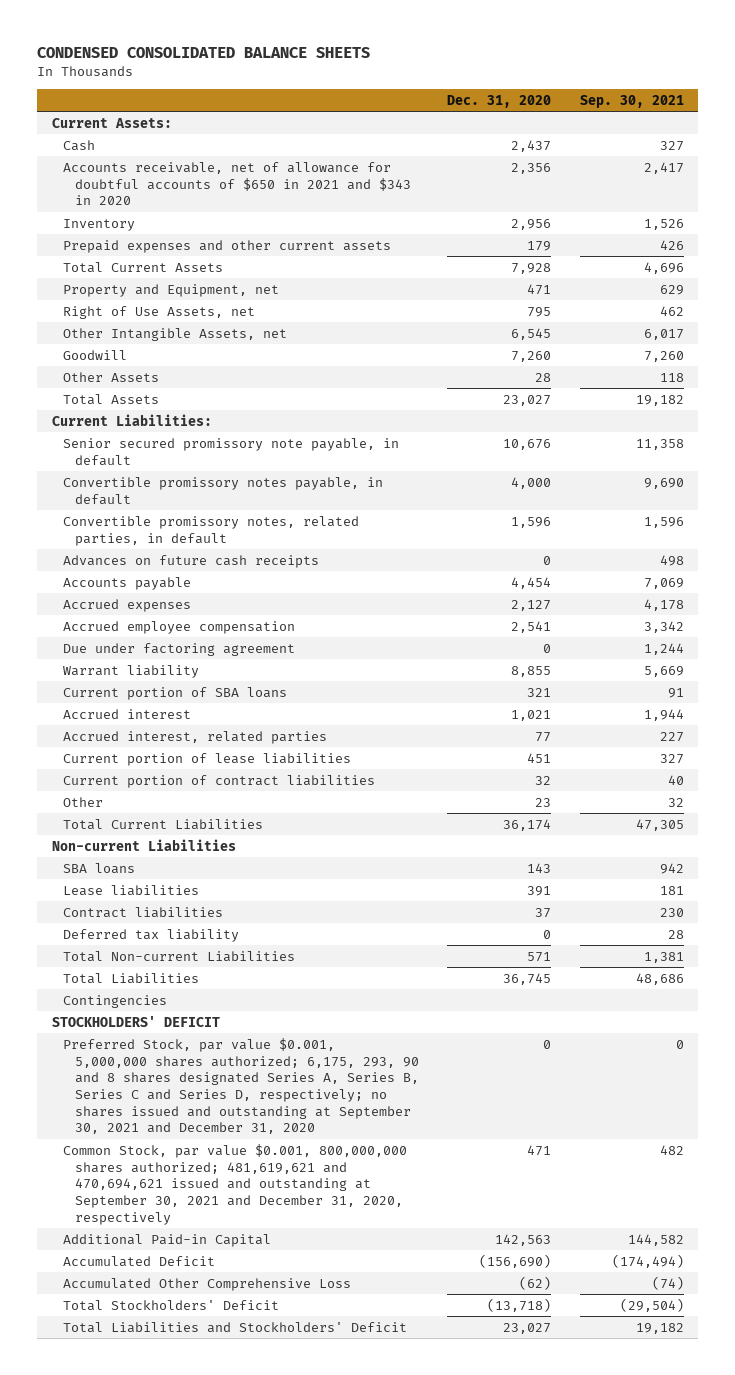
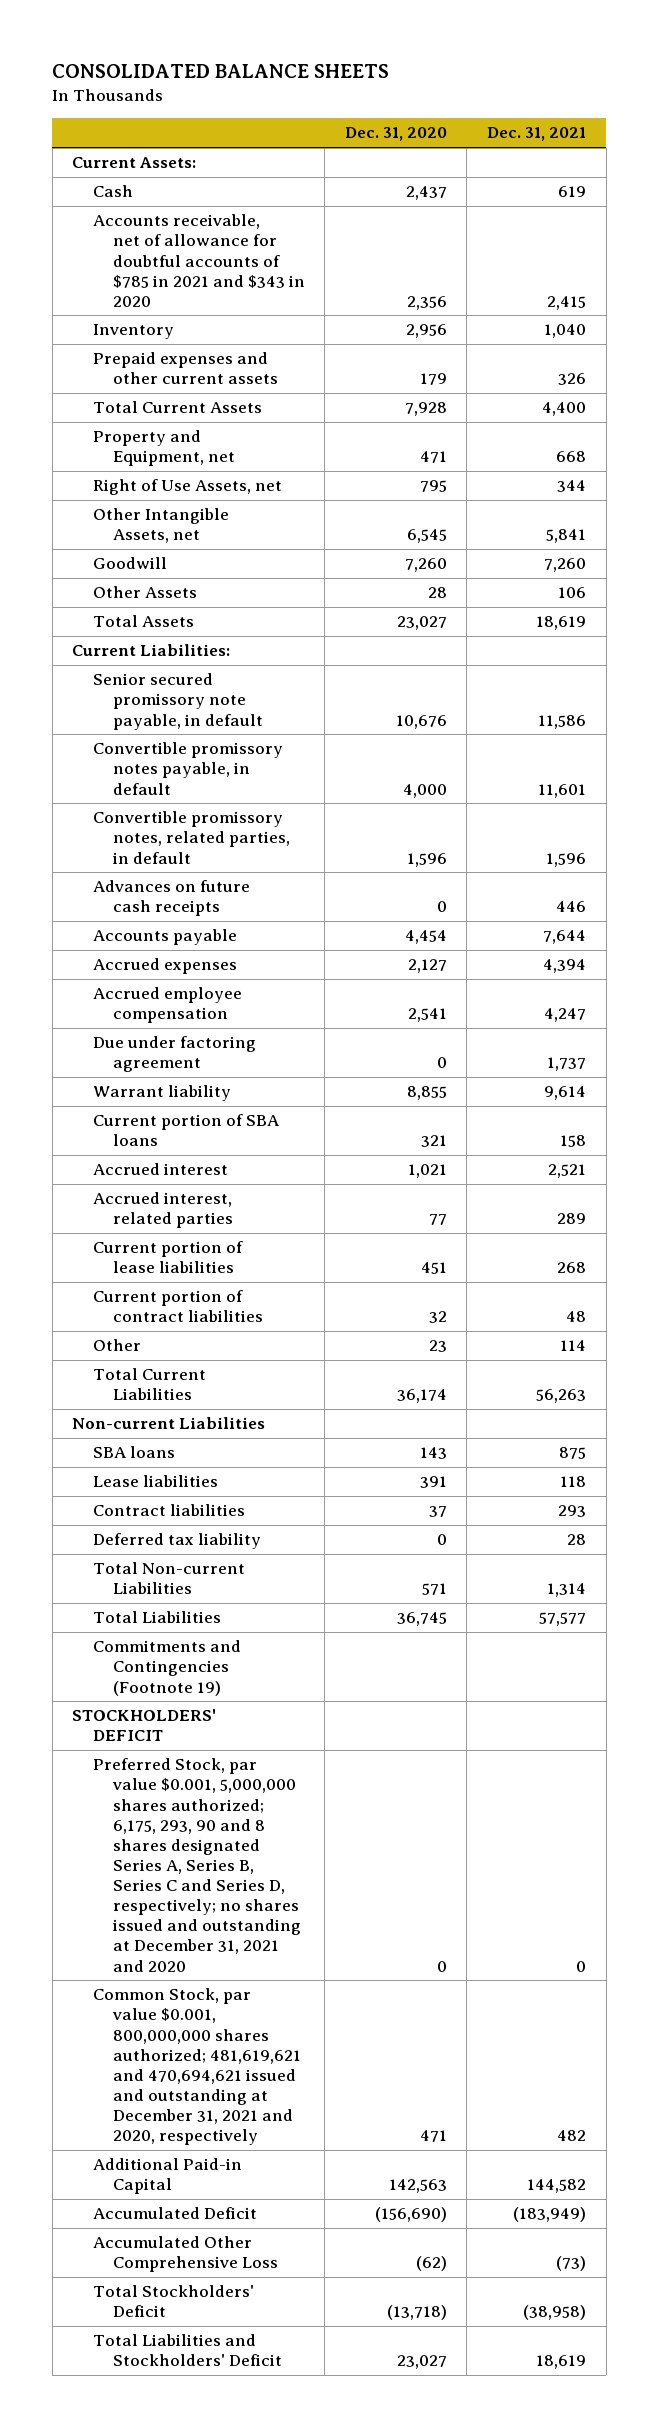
[37,46,371,58] CONDENSED CONSOLIDATED BALANCE SHEETS -> [52,64,390,79] CONSOLIDATED BALANCE SHEETS
[579,94,684,108] Sep. 30, 2021 -> none
none -> [487,127,587,142] Dec. 31, 2021
[63,161,412,206] Accounts receivable, net of allowance for doubtful accounts of $650 in 2021 and $343 in 2020 -> [92,214,305,307] Accounts receivable, net of allowance for doubtful accounts of $785 in 2021 and $343 in 2020
[63,994,168,1008] Contingencies -> [92,1640,241,1696] Commitments and Contingencies (Footnote 19)
[63,1037,420,1135] Preferred Stock, par value $0.001, 5,000,000 shares authorized; 6,175, 293, 90 and 8 shares designated Series A, Series B, Series C and Series D, respectively; no shares issued and outstanding at September 30, 2021 and December 31, 2020 -> [92,1758,301,1972] Preferred Stock, par value $0.001, 5,000,000 shares authorized; 6,175, 293, 90 and 8 shares designated Series A, Series B, Series C and Series D, respectively; no shares issued and outstanding at December 31, 2021 and 2020
[63,1143,408,1225] Common Stock, par value $0.001, 800,000,000 shares authorized; 481,619,621 and 470,694,621 issued and outstanding at September 30, 2021 and December 31, 2020, respectively -> [92,1988,301,2146] Common Stock, par value $0.001, 800,000,000 shares authorized; 481,619,621 and 470,694,621 issued and outstanding at December 31, 2021 and 2020, respectively

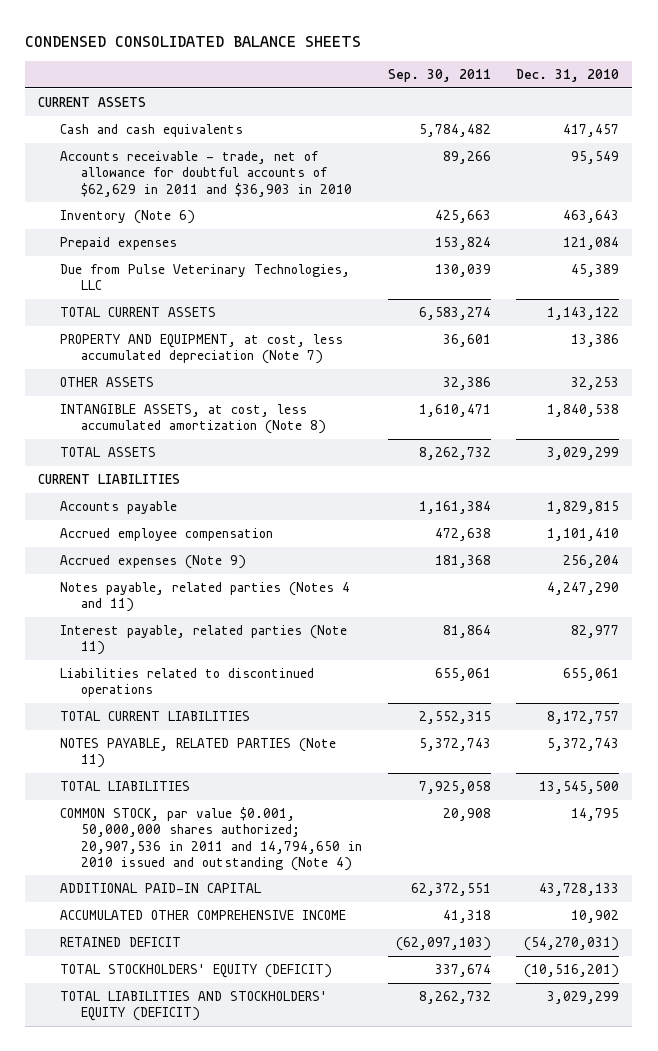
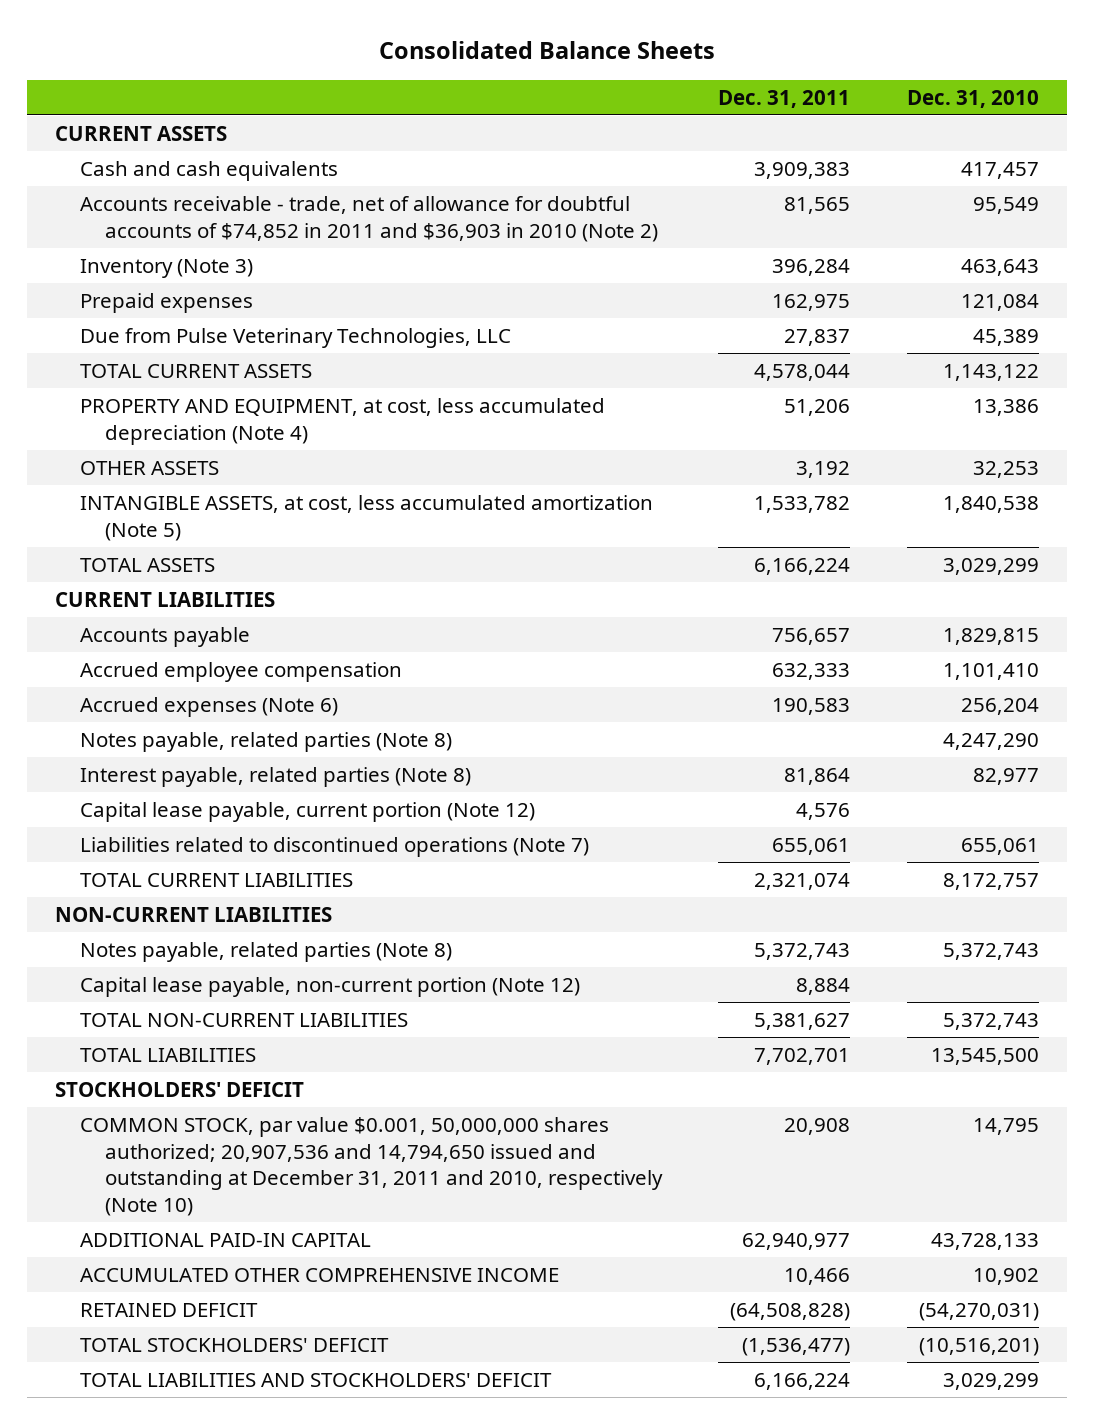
[25,35,362,47] CONDENSED CONSOLIDATED BALANCE SHEETS -> [379,41,716,60] Consolidated Balance Sheets
[387,68,491,82] Sep. 30, 2011 -> none
none -> [718,89,851,108] Dec. 31, 2011
[59,151,352,197] Accounts receivable - trade, net of allowance for doubtful accounts of $62,629 in 2011 and $36,903 in 2010 -> [79,196,658,242] Accounts receivable - trade, net of allowance for doubtful accounts of $74,852 in 2011 and $36,903 in 2010 (Note 2)
[59,210,195,225] Inventory (Note 6) -> [79,259,253,279] Inventory (Note 3)
[59,334,343,365] PROPERTY AND EQUIPMENT, at cost, less accumulated depreciation (Note 7) -> [79,398,605,445] PROPERTY AND EQUIPMENT, at cost, less accumulated depreciation (Note 4)
[59,404,326,435] INTANGIBLE ASSETS, at cost, less accumulated amortization (Note 8) -> [79,495,653,541] INTANGIBLE ASSETS, at cost, less accumulated amortization (Note 5)
[59,555,246,570] Accrued expenses (Note 9) -> [79,697,338,718] Accrued expenses (Note 6)
[59,582,350,613] Notes payable, related parties (Notes 4 and 11) -> [79,732,452,753] Notes payable, related parties (Note 8)
[59,625,347,656] Interest payable, related parties (Note 11) -> [79,767,471,788] Interest payable, related parties (Note 8)
none -> [79,802,535,823] Capital lease payable, current portion (Note 12)
[59,668,314,698] Liabilities related to discontinued operations -> [79,837,589,858] Liabilities related to discontinued operations (Note 7)
none -> [55,907,333,923] NON-CURRENT LIABILITIES
[59,738,336,769] NOTES PAYABLE, RELATED PARTIES (Note 11) -> [79,942,452,963] Notes payable, related parties (Note 8)
none -> [79,977,580,998] Capital lease payable, non-current portion (Note 12)
none -> [79,1013,408,1028] TOTAL NON-CURRENT LIABILITIES
none -> [55,1082,305,1098] STOCKHOLDERS' DEFICIT
[59,807,362,871] COMMON STOCK, par value $0.001, 50,000,000 shares authorized; 20,907,536 in 2011 and 14,794,650 in 2010 issued and outstanding (Note 4) -> [79,1117,663,1216] COMMON STOCK, par value $0.001, 50,000,000 shares authorized; 20,907,536 and 14,794,650 issued and outstanding at December 31, 2011 and 2010, respectively (Note 10)
[59,964,332,979] TOTAL STOCKHOLDERS' EQUITY (DEFICIT) -> [79,1338,389,1353] TOTAL STOCKHOLDERS' DEFICIT
[59,991,327,1022] TOTAL LIABILITIES AND STOCKHOLDERS' EQUITY (DEFICIT) -> [79,1373,552,1388] TOTAL LIABILITIES AND STOCKHOLDERS' DEFICIT

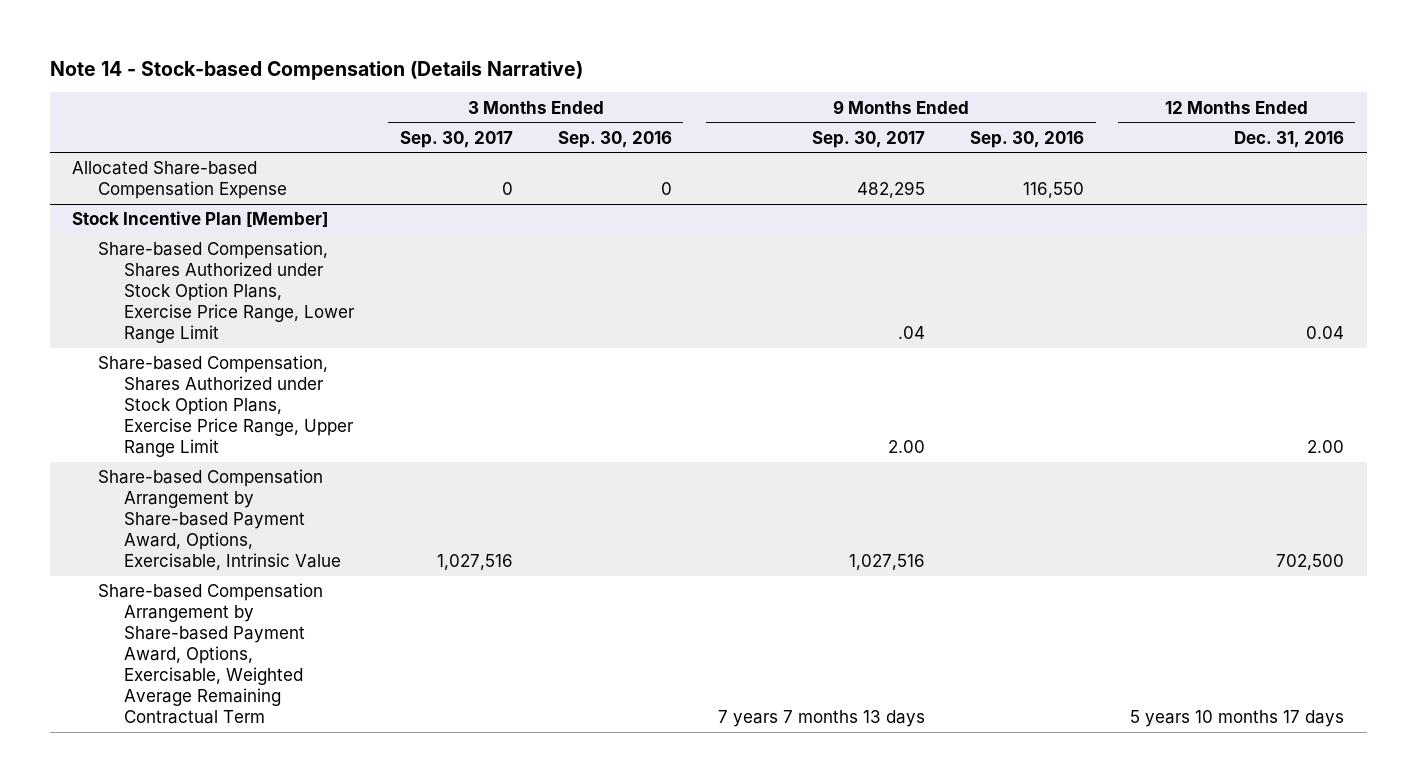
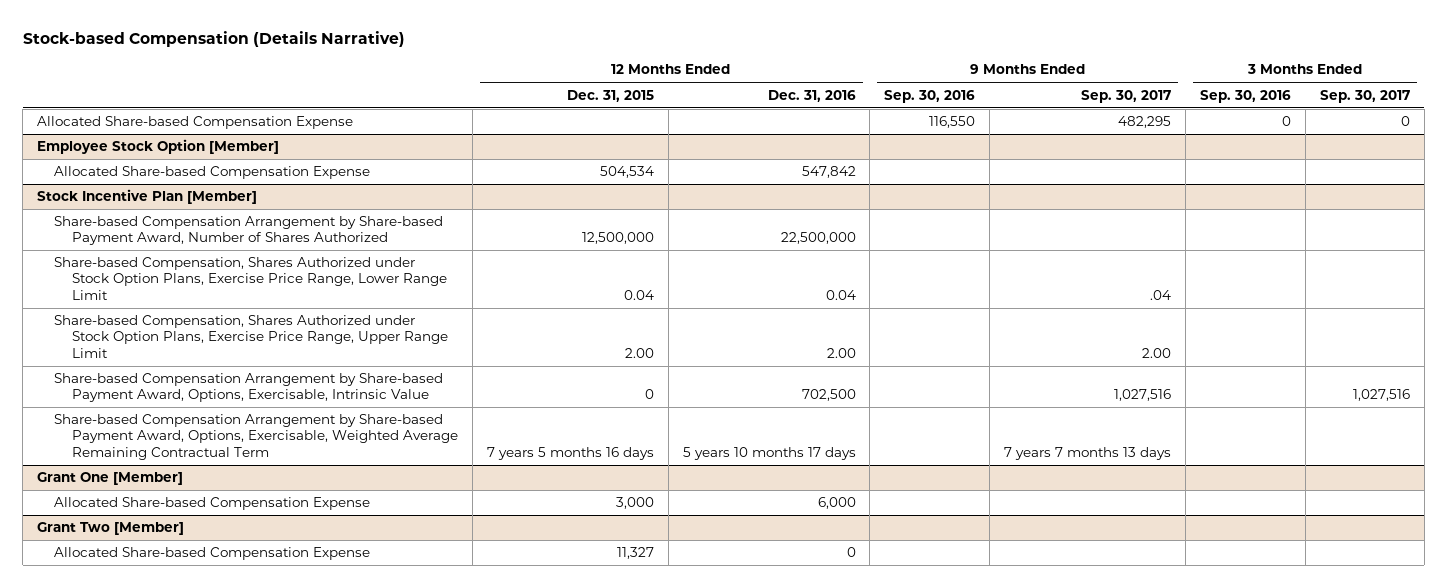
[49,60,583,80] Note 14 - Stock-based Compensation (Details Narrative) -> [22,30,405,47] Stock-based Compensation (Details Narrative)
none -> [566,89,654,102] Dec. 31, 2015
none -> [37,139,280,155] Employee Stock Option [Member]
none -> [54,166,371,180] Allocated Share-based Compensation Expense
none -> [54,216,444,246] Share-based Compensation Arrangement by Share-based Payment Award, Number of Shares Authorized
none -> [37,472,184,486] Grant One [Member]
none -> [54,497,371,511] Allocated Share-based Compensation Expense
none -> [37,522,185,536] Grant Two [Member]
none -> [54,547,371,561] Allocated Share-based Compensation Expense

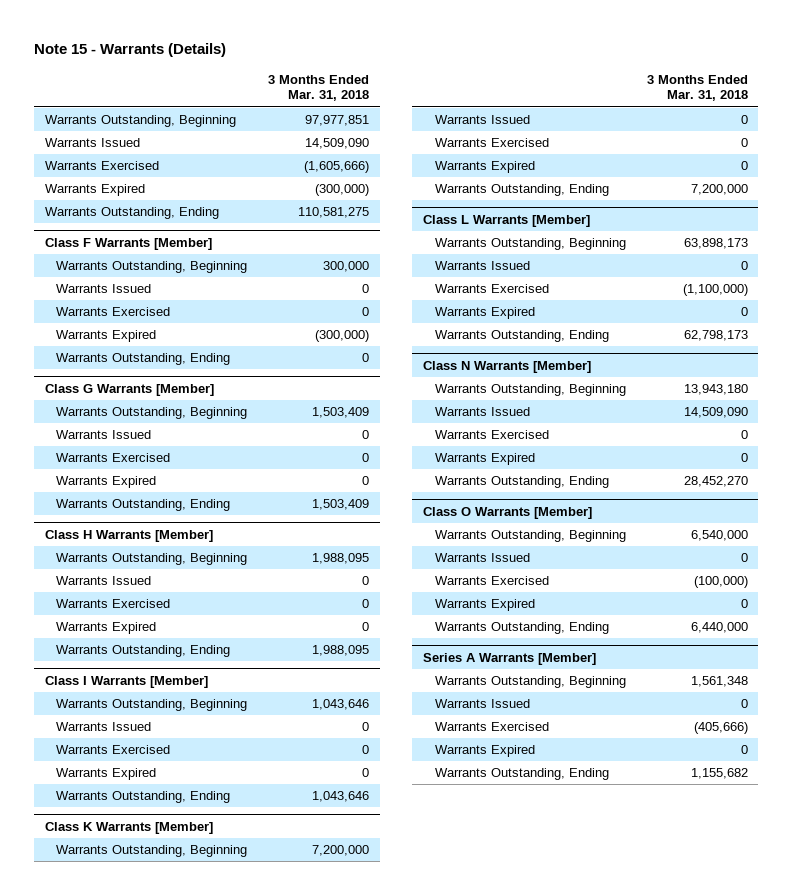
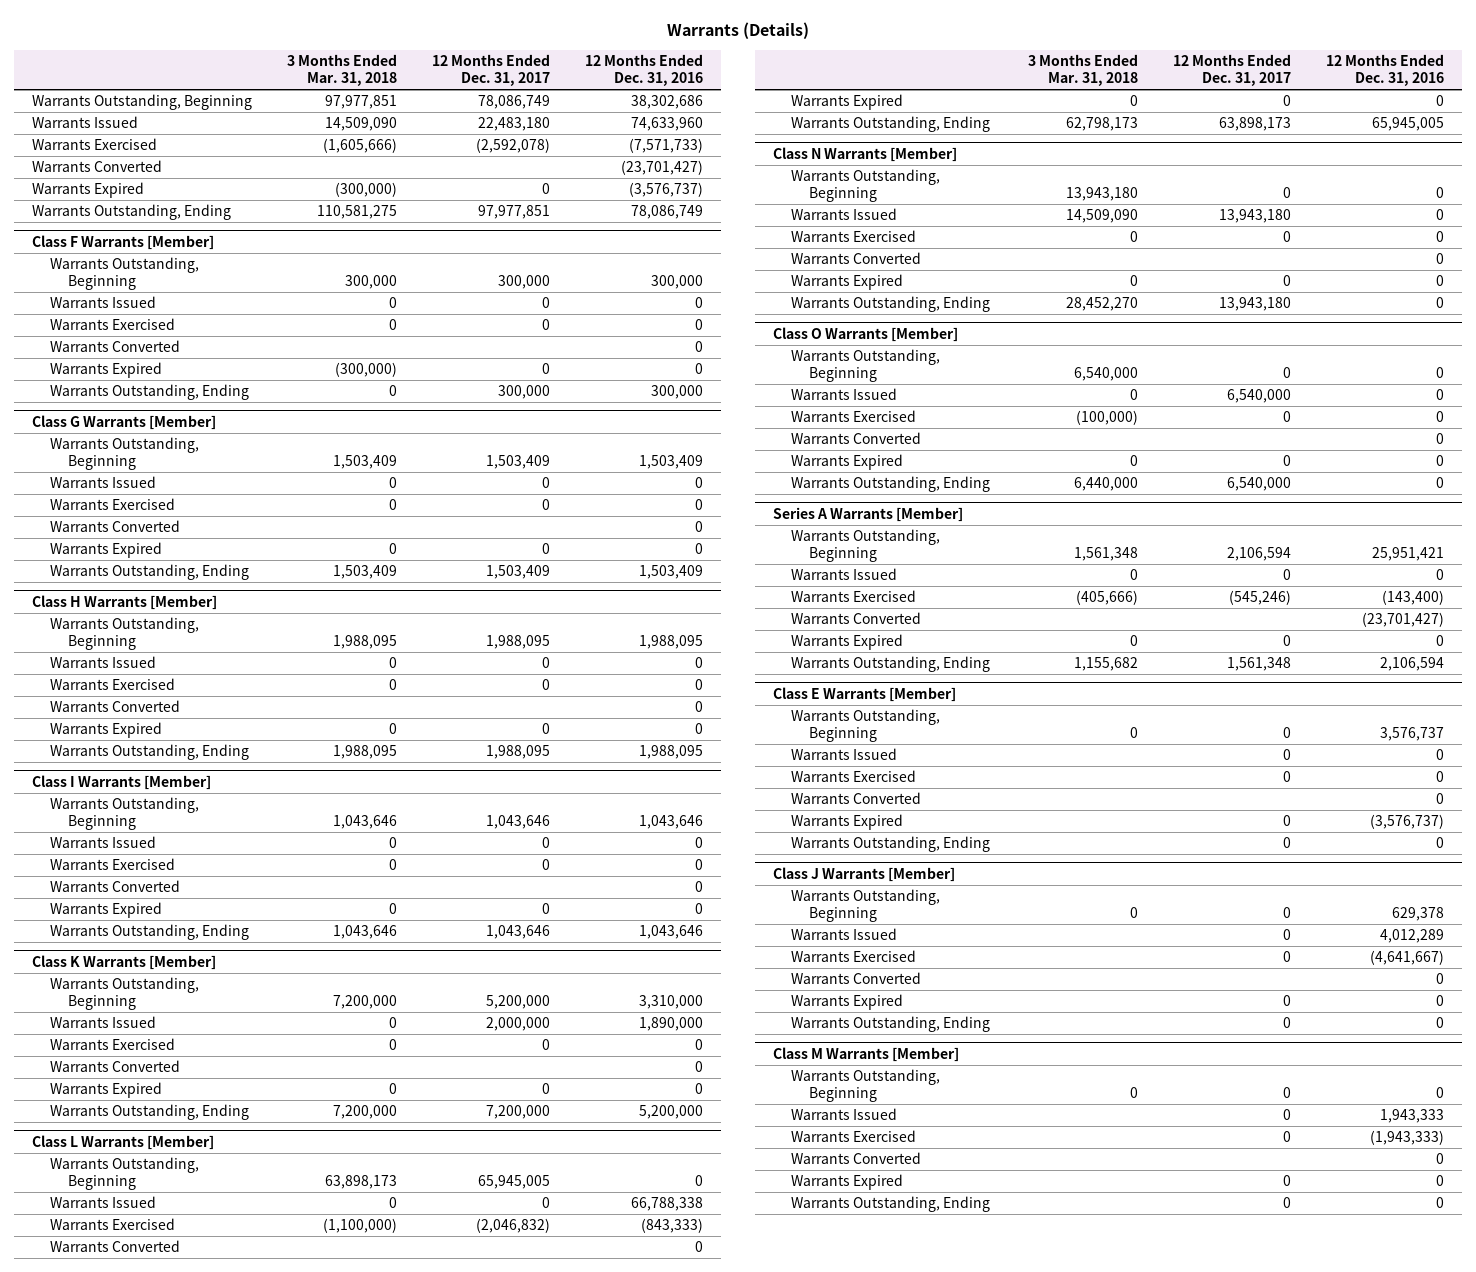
[34,43,227,58] Note 15 - Warrants (Details) -> [667,21,810,39] Warrants (Details)
none -> [431,54,550,87] 12 Months Ended Dec. 31, 2017
none -> [585,54,704,87] 12 Months Ended Dec. 31, 2016
none -> [31,160,162,173] Warrants Converted
none -> [49,340,180,353] Warrants Converted
none -> [49,520,180,533] Warrants Converted
none -> [49,700,180,713] Warrants Converted
none -> [49,880,180,893] Warrants Converted
none -> [49,1060,180,1073] Warrants Converted
none -> [49,1240,180,1253] Warrants Converted
none -> [791,252,922,265] Warrants Converted
none -> [791,432,922,445] Warrants Converted
none -> [791,612,922,625] Warrants Converted
none -> [773,686,957,702] Class E Warrants [Member]
none -> [791,709,941,743] Warrants Outstanding, Beginning
none -> [791,748,898,761] Warrants Issued
none -> [791,770,917,783] Warrants Exercised
none -> [791,792,922,805] Warrants Converted
none -> [791,814,904,831] Warrants Expired
none -> [791,836,991,853] Warrants Outstanding, Ending
none -> [773,866,956,882] Class J Warrants [Member]
none -> [791,889,941,923] Warrants Outstanding, Beginning
none -> [791,928,898,941] Warrants Issued
none -> [791,950,917,963] Warrants Exercised
none -> [791,972,922,985] Warrants Converted
none -> [791,994,904,1011] Warrants Expired
none -> [791,1016,991,1033] Warrants Outstanding, Ending
none -> [773,1046,960,1062] Class M Warrants [Member]
none -> [791,1069,941,1103] Warrants Outstanding, Beginning
none -> [791,1108,898,1121] Warrants Issued
none -> [791,1130,917,1143] Warrants Exercised
none -> [791,1152,922,1165] Warrants Converted
none -> [791,1174,904,1191] Warrants Expired
none -> [791,1196,991,1213] Warrants Outstanding, Ending

